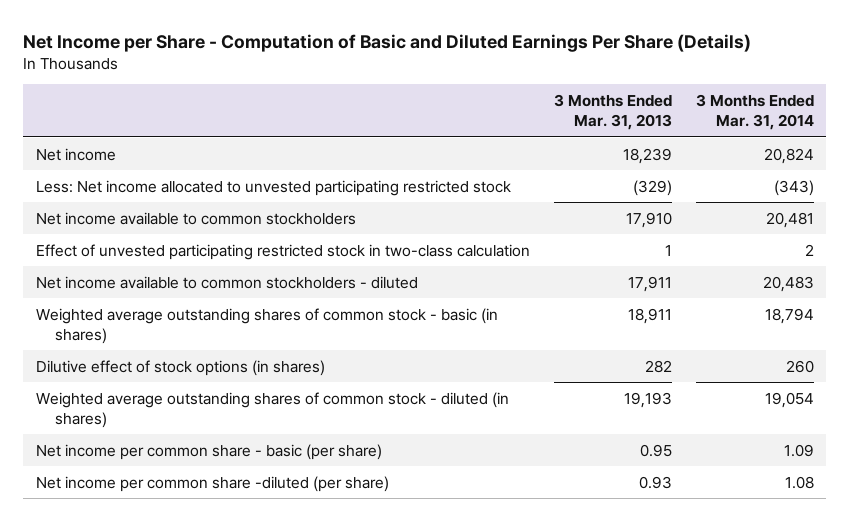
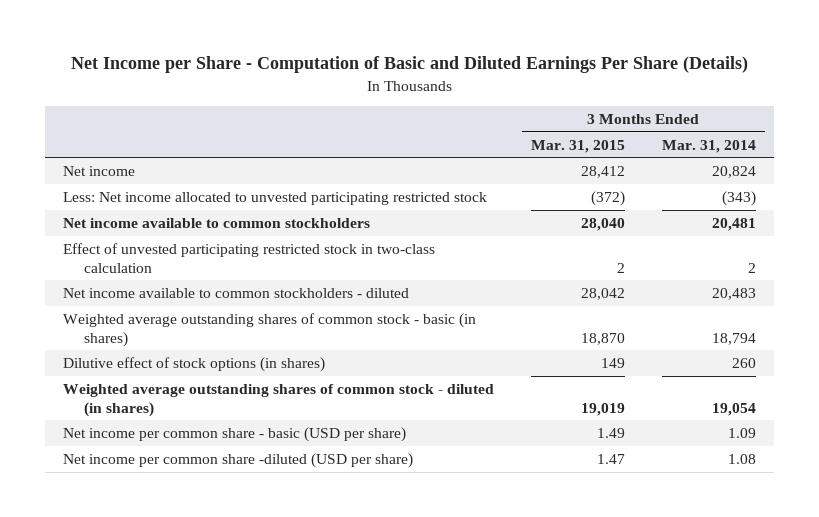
[553,94,672,131] 3 Months Ended Mar. 31, 2013 -> none
none -> [531,139,626,153] Mar. 31, 2015
[35,443,382,460] Net income per common share - basic (per share) -> [63,426,407,442] Net income per common share - basic (USD per share)
[35,475,389,492] Net income per common share -diluted (per share) -> [63,452,414,468] Net income per common share -diluted (USD per share)

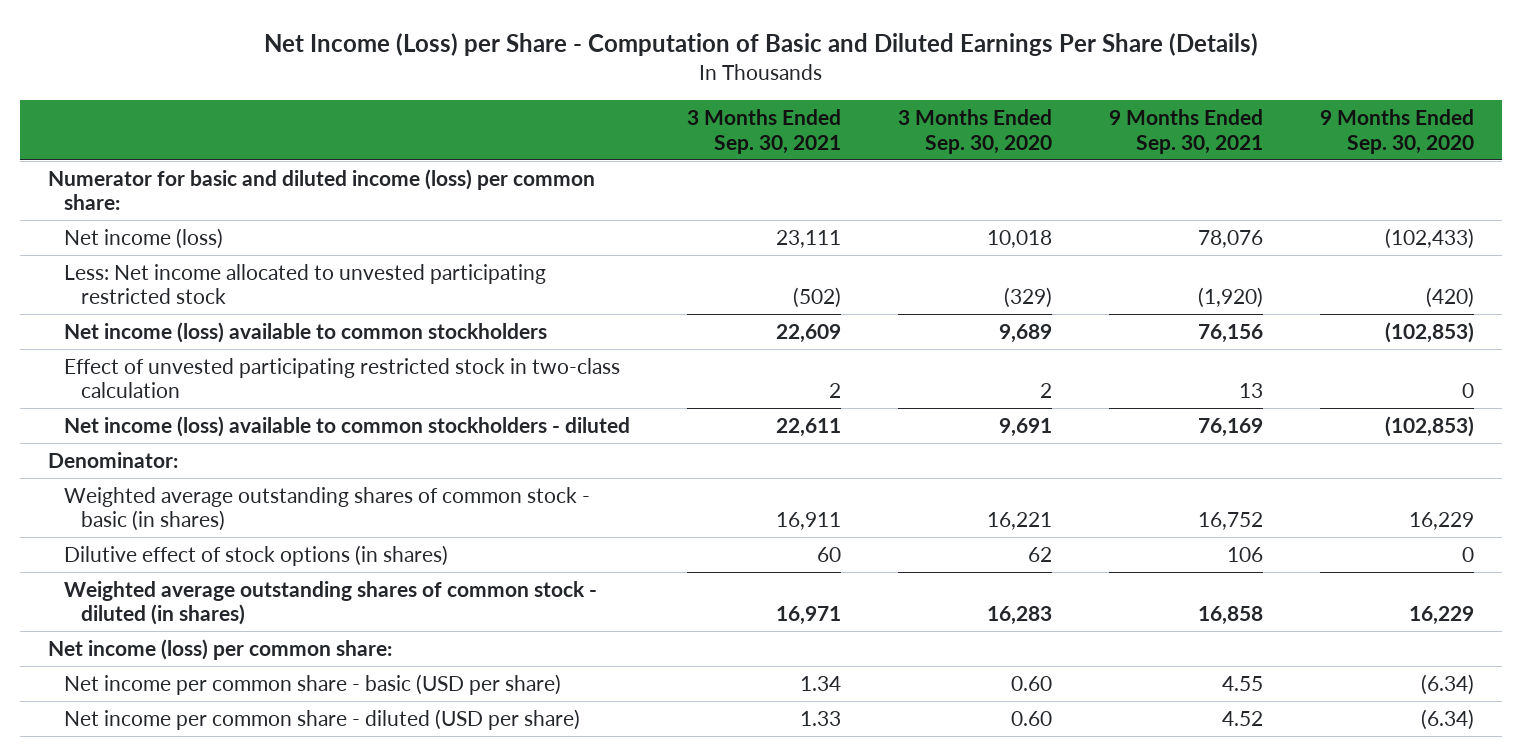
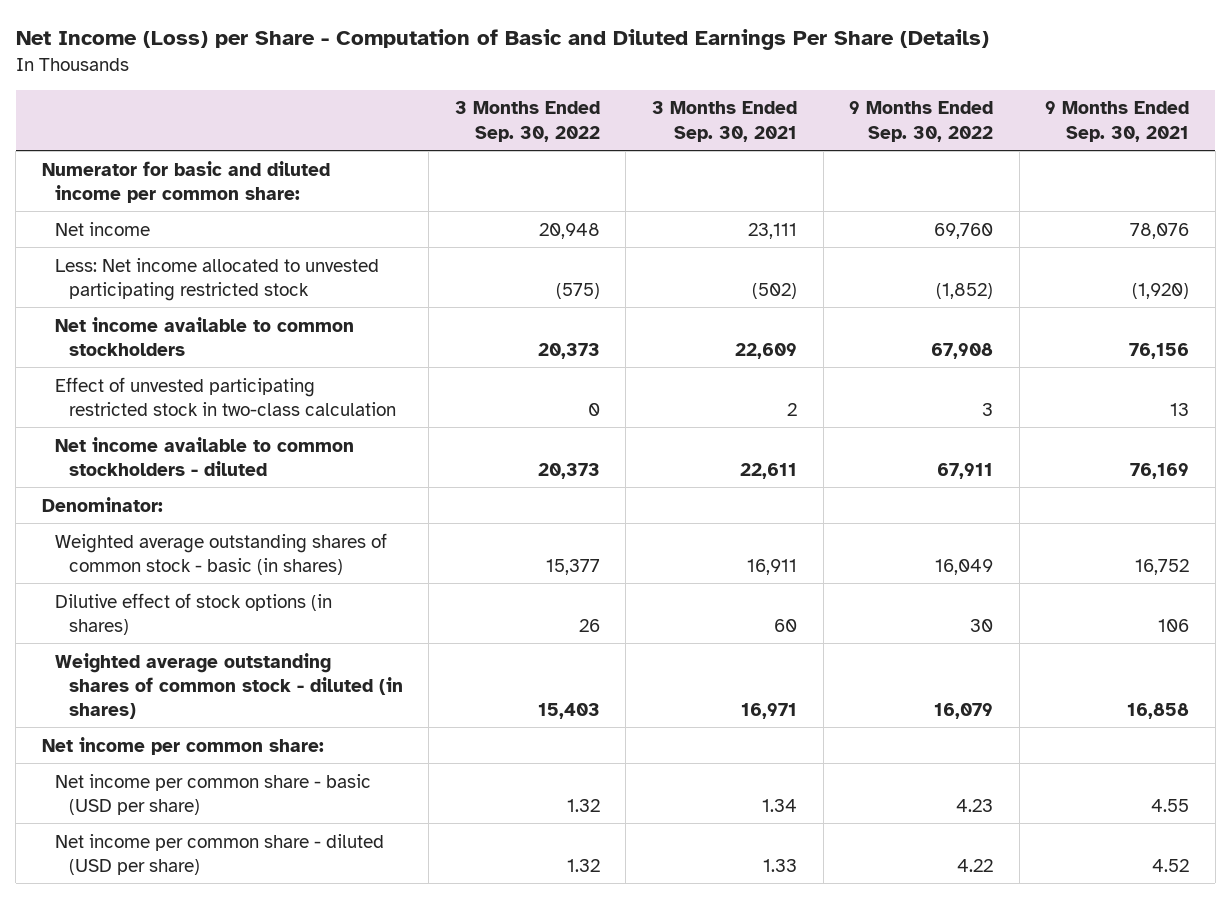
[898,109,1053,154] 3 Months Ended Sep. 30, 2020 -> none
[1319,109,1474,154] 9 Months Ended Sep. 30, 2020 -> none
none -> [454,101,600,142] 3 Months Ended Sep. 30, 2022
none -> [849,101,994,142] 9 Months Ended Sep. 30, 2022
[48,168,596,211] Numerator for basic and diluted income (loss) per common share: -> [41,160,330,203] Numerator for basic and diluted income per common share:
[64,227,224,249] Net income (loss) -> [55,221,151,236] Net income
[64,321,548,343] Net income (loss) available to common stockholders -> [55,316,355,356] Net income available to common stockholders
[64,415,631,437] Net income (loss) available to common stockholders - diluted -> [55,436,355,476] Net income available to common stockholders - diluted
[48,638,393,660] Net income (loss) per common share: -> [41,736,324,755] Net income per common share:

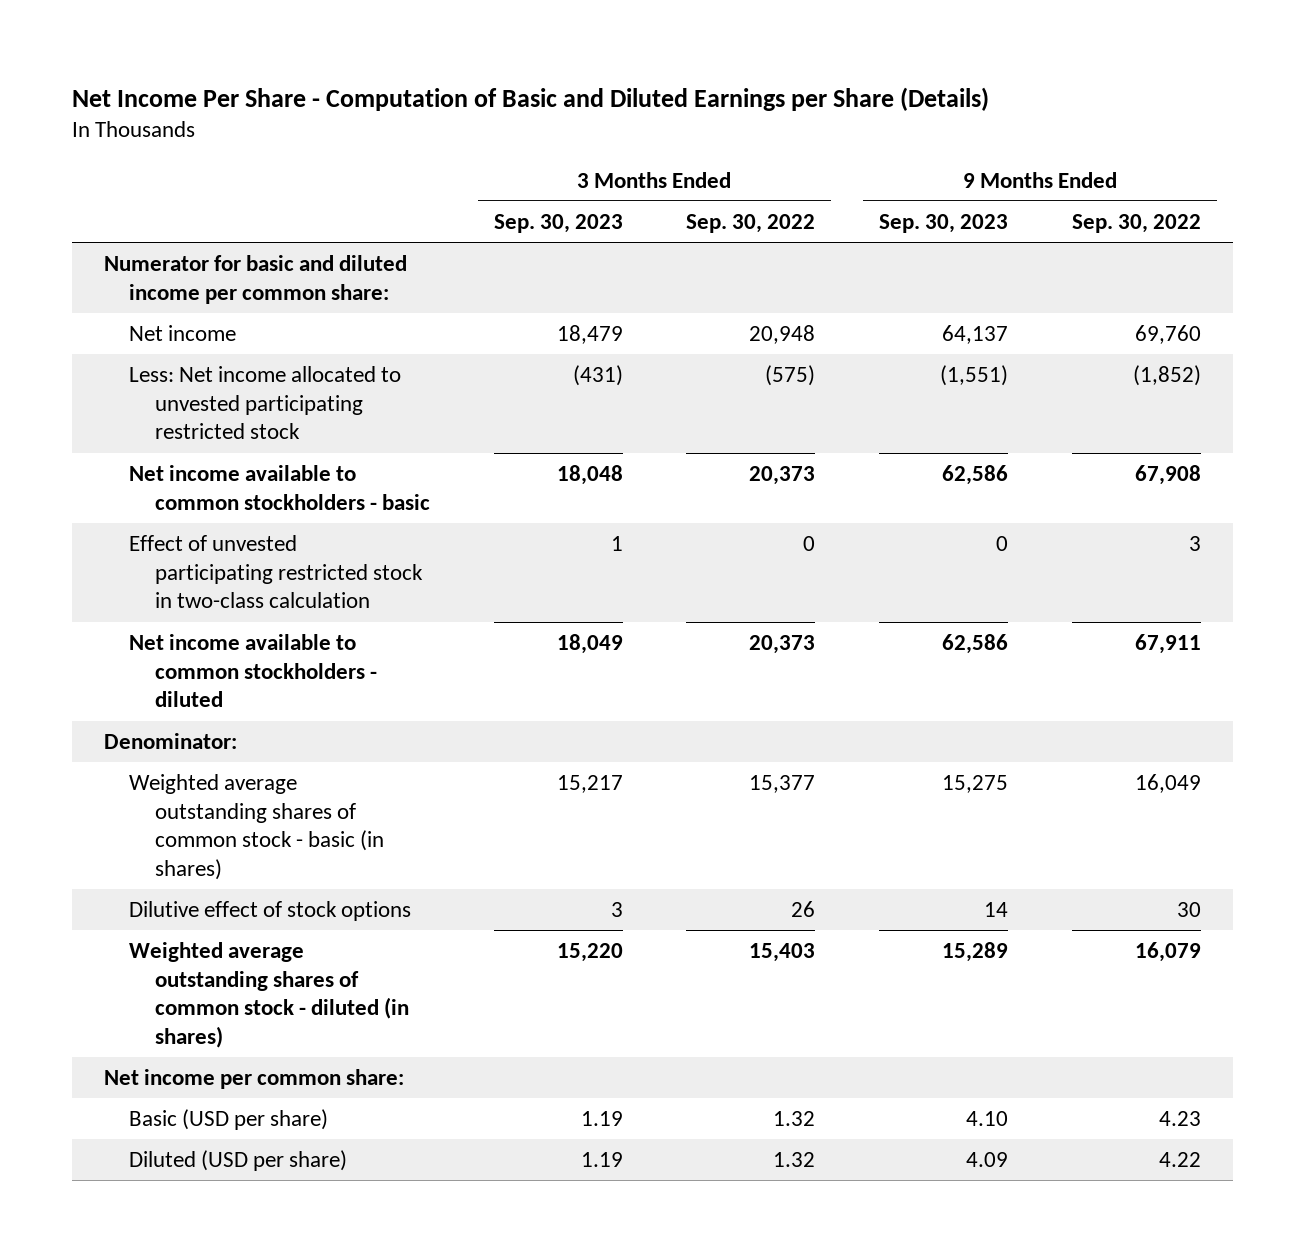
[15,29,989,51] Net Income (Loss) per Share - Computation of Basic and Diluted Earnings Per Share (Details) -> [71,86,989,111] Net Income Per Share - Computation of Basic and Diluted Earnings per Share (Details)
[651,101,797,142] 3 Months Ended Sep. 30, 2021 -> none
[1045,101,1190,142] 9 Months Ended Sep. 30, 2021 -> none
none -> [493,213,623,233] Sep. 30, 2023
none -> [879,213,1009,233] Sep. 30, 2023
[55,316,355,356] Net income available to common stockholders -> [129,464,430,510] Net income available to common stockholders - basic
[55,592,333,635] Dilutive effect of stock options (in shares) -> [129,900,412,921] Dilutive effect of stock options
[55,773,372,815] Net income per common share - basic (USD per share) -> [129,1108,329,1130] Basic (USD per share)
[55,833,385,875] Net income per common share - diluted (USD per share) -> [129,1149,348,1171] Diluted (USD per share)

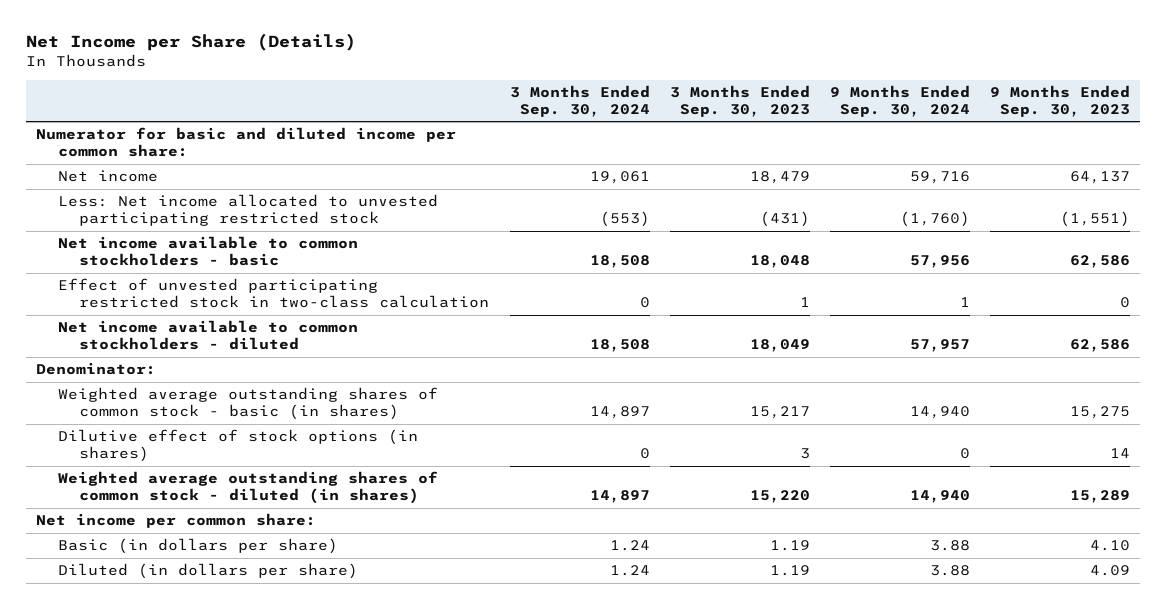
[71,86,989,111] Net Income Per Share - Computation of Basic and Diluted Earnings per Share (Details) -> [25,33,356,52] Net Income per Share (Details)
[686,213,816,233] Sep. 30, 2022 -> none
[1071,213,1201,233] Sep. 30, 2022 -> none
none -> [509,85,650,117] 3 Months Ended Sep. 30, 2024
none -> [830,85,971,117] 9 Months Ended Sep. 30, 2024
[129,900,412,921] Dilutive effect of stock options -> [57,429,418,462] Dilutive effect of stock options (in shares)
[129,1108,329,1130] Basic (USD per share) -> [57,538,338,555] Basic (in dollars per share)
[129,1149,348,1171] Diluted (USD per share) -> [57,563,358,580] Diluted (in dollars per share)

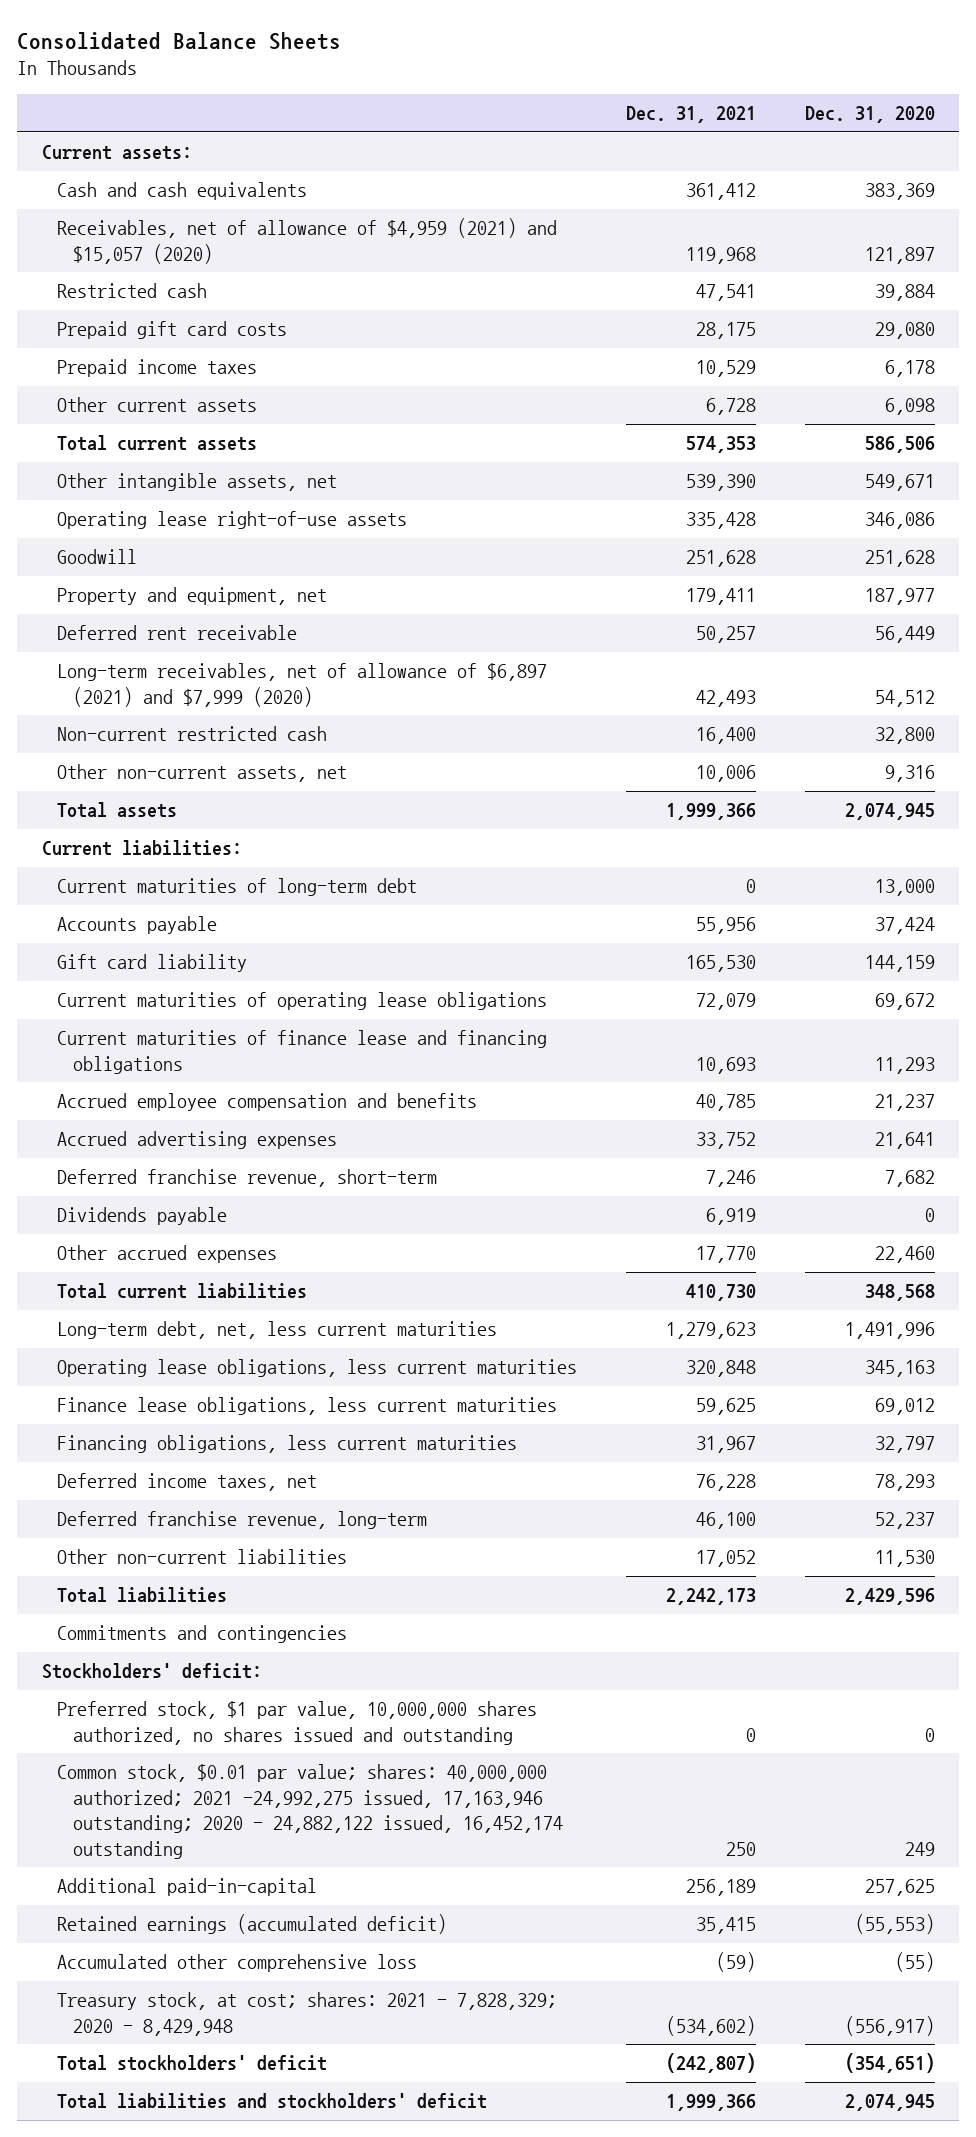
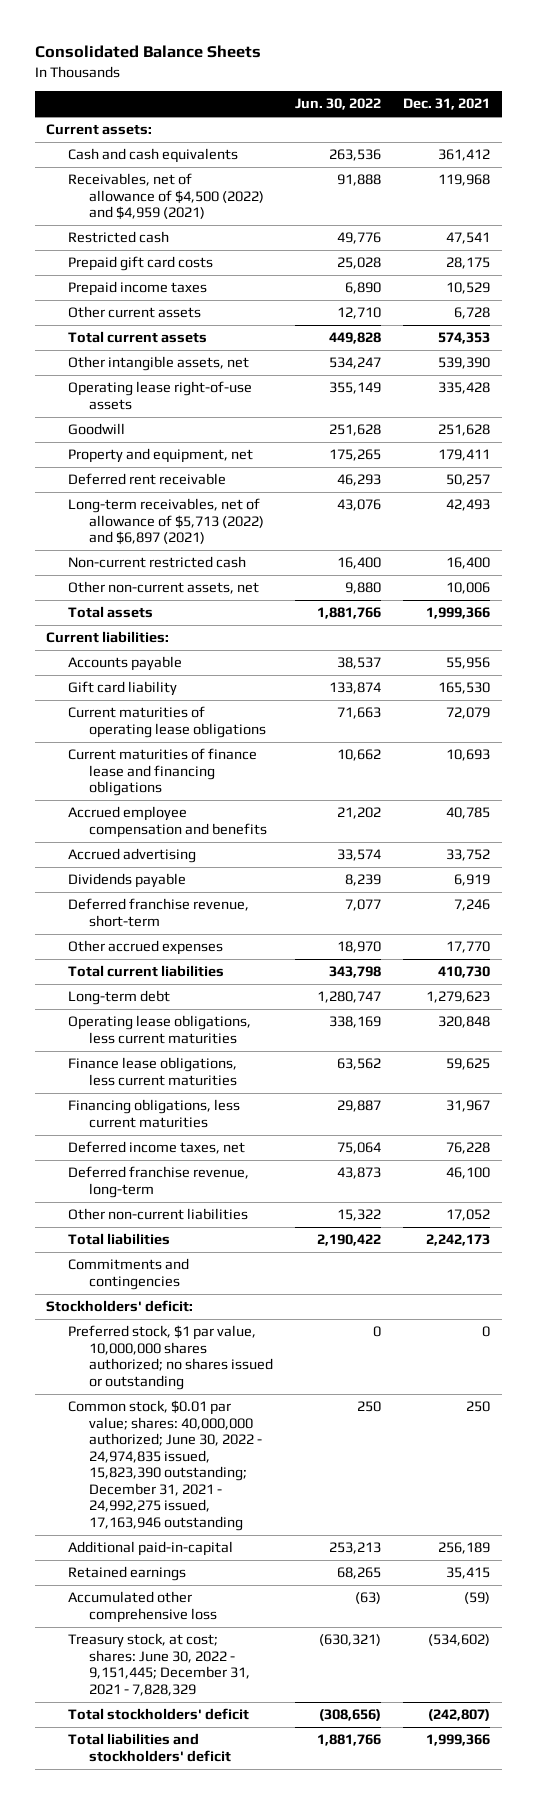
[804,105,935,123] Dec. 31, 2020 -> none
none -> [295,98,382,111] Jun. 30, 2022
[57,218,558,264] Receivables, net of allowance of $4,959 (2021) and $15,057 (2020) -> [67,173,265,221] Receivables, net of allowance of $4,500 (2022) and $4,959 (2021)
[57,663,548,707] Long-term receivables, net of allowance of $6,897 (2021) and $7,999 (2020) -> [67,498,265,546] Long-term receivables, net of allowance of $5,713 (2022) and $6,897 (2021)
[57,878,418,897] Current maturities of long-term debt -> none
[57,1131,338,1150] Accrued advertising expenses -> [67,848,196,864] Accrued advertising
[57,1169,438,1188] Deferred franchise revenue, short-term -> [67,898,249,927] Deferred franchise revenue, short-term
[57,1321,498,1340] Long-term debt, net, less current maturities -> [67,990,170,1006] Long-term debt
[57,1701,538,1745] Preferred stock, $1 par value, 10,000,000 shares authorized, no shares issued and outstanding -> [67,1325,274,1390] Preferred stock, $1 par value, 10,000,000 shares authorized; no shares issued or outstanding
[57,1764,564,1859] Common stock, $0.01 par value; shares: 40,000,000 authorized; 2021 -24,992,275 issued, 17,163,946 outstanding; 2020 - 24,882,122 issued, 16,452,174 outstanding -> [67,1400,263,1531] Common stock, $0.01 par value; shares: 40,000,000 authorized; June 30, 2022 - 24,974,835 issued, 15,823,390 outstanding; December 31, 2021 - 24,992,275 issued, 17,163,946 outstanding
[57,1914,448,1935] Retained earnings (accumulated deficit) -> [67,1566,186,1582] Retained earnings
[57,1992,558,2036] Treasury stock, at cost; shares: 2021 - 7,828,329; 2020 - 8,429,948 -> [67,1633,251,1696] Treasury stock, at cost; shares: June 30, 2022 - 9,151,445; December 31, 2021 - 7,828,329

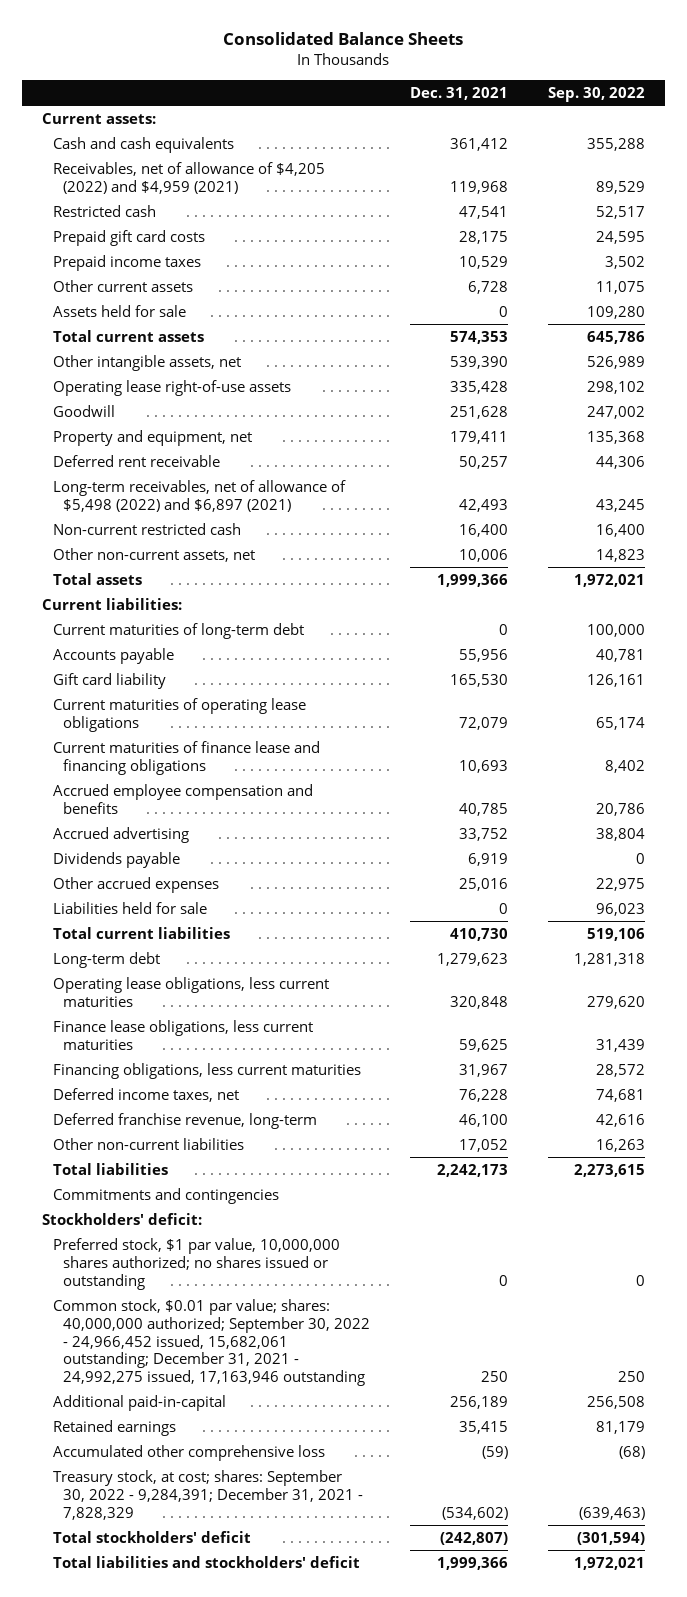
[295,98,382,111] Jun. 30, 2022 -> none
none -> [547,86,645,102] Sep. 30, 2022
[67,173,265,221] Receivables, net of allowance of $4,500 (2022) and $4,959 (2021) -> [52,161,325,194] Receivables, net of allowance of $4,205 (2022) and $4,959 (2021)
none -> [52,304,186,317] Assets held for sale
[67,498,265,546] Long-term receivables, net of allowance of $5,713 (2022) and $6,897 (2021) -> [52,479,346,512] Long-term receivables, net of allowance of $5,498 (2022) and $6,897 (2021)
none -> [52,622,304,639] Current maturities of long-term debt
[67,898,249,927] Deferred franchise revenue, short-term -> none
[446,941,491,954] 17,770 -> [459,877,509,891] 25,016
none -> [52,901,207,914] Liabilities held for sale
[67,1400,263,1531] Common stock, $0.01 par value; shares: 40,000,000 authorized; June 30, 2022 - 24,974,835 issued, 15,823,390 outstanding; December 31, 2021 - 24,992,275 issued, 17,163,946 outstanding -> [52,1298,371,1387] Common stock, $0.01 par value; shares: 40,000,000 authorized; September 30, 2022 - 24,966,452 issued, 15,682,061 outstanding; December 31, 2021 - 24,992,275 issued, 17,163,946 outstanding
[67,1633,251,1696] Treasury stock, at cost; shares: June 30, 2022 - 9,151,445; December 31, 2021 - 7,828,329 -> [52,1469,364,1520] Treasury stock, at cost; shares: September 30, 2022 - 9,284,391; December 31, 2021 - 7,828,329

